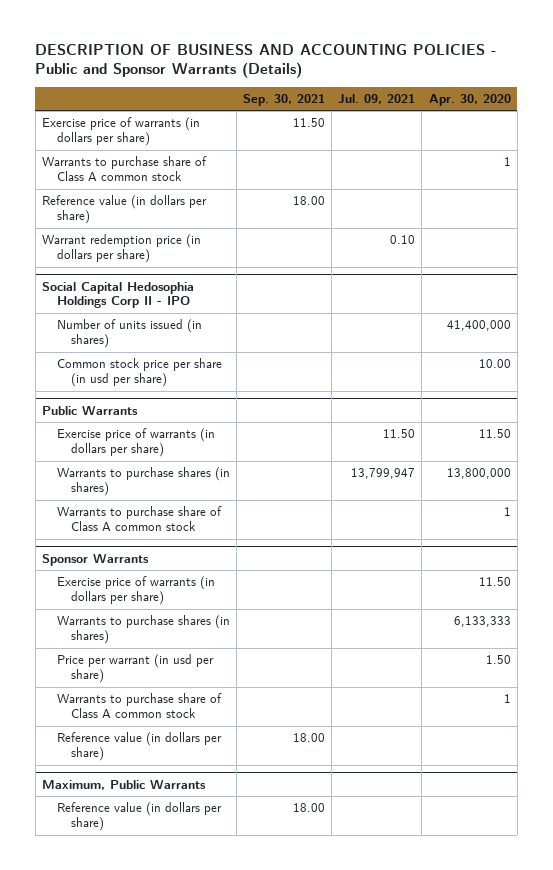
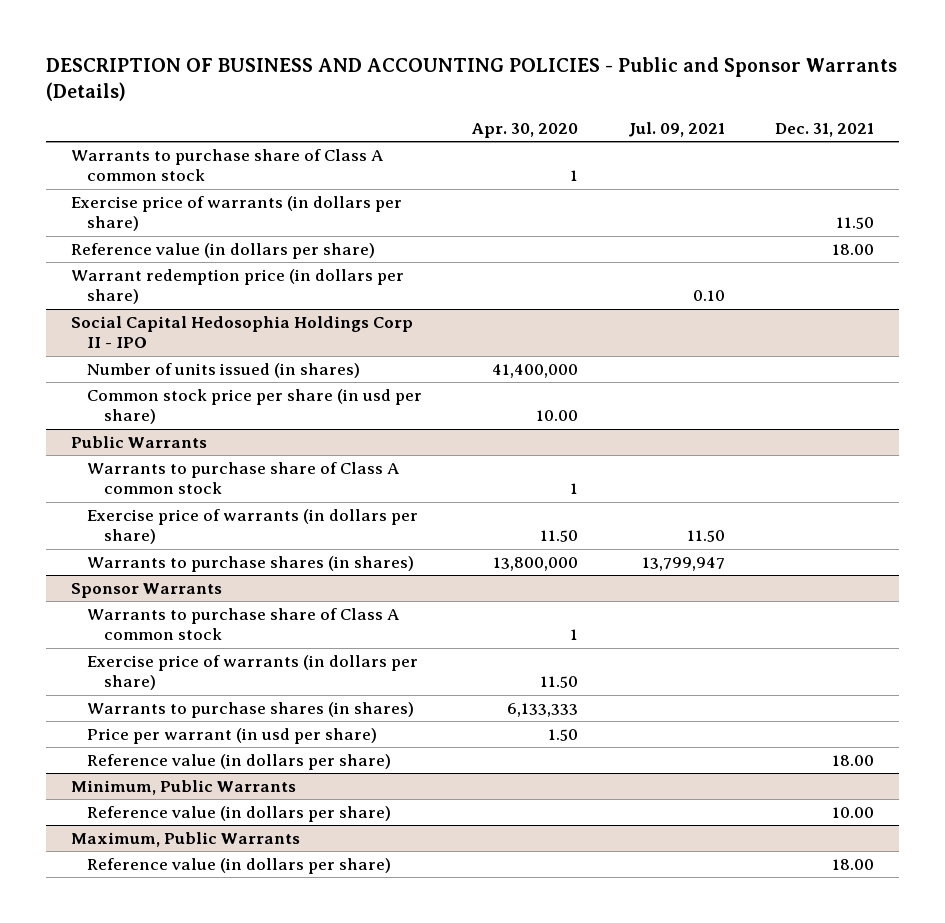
[243,93,326,106] Sep. 30, 2021 -> none
none -> [775,123,875,138] Dec. 31, 2021
[42,117,201,147] Exercise price of warrants (in dollars per share) -> [70,195,402,232] Exercise price of warrants (in dollars per share)
[56,506,222,532] Warrants to purchase share of Class A common stock -> [87,461,400,495] Warrants to purchase share of Class A common stock
[56,693,222,719] Warrants to purchase share of Class A common stock -> [87,607,400,641] Warrants to purchase share of Class A common stock
none -> [70,779,296,795] Minimum, Public Warrants
none -> [87,805,392,822] Reference value (in dollars per share)

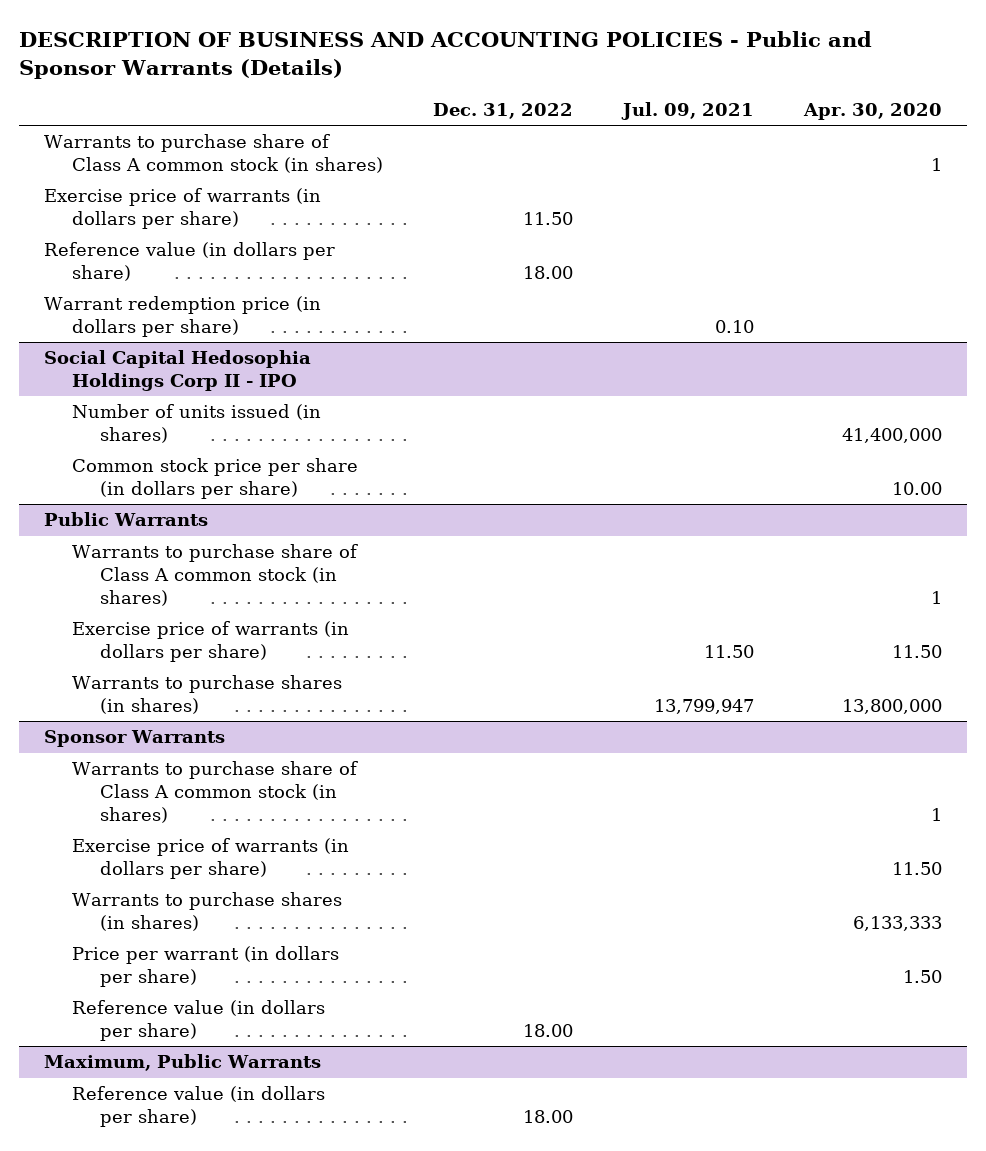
[775,123,875,138] Dec. 31, 2021 -> none
none -> [432,102,573,119] Dec. 31, 2022
[70,148,383,182] Warrants to purchase share of Class A common stock -> [44,134,383,174] Warrants to purchase share of Class A common stock (in shares)
[87,388,423,425] Common stock price per share (in usd per share) -> [71,458,358,500] Common stock price per share (in dollars per share)
[87,461,400,495] Warrants to purchase share of Class A common stock -> [71,544,358,606] Warrants to purchase share of Class A common stock (in shares)
[87,607,400,641] Warrants to purchase share of Class A common stock -> [71,761,358,823] Warrants to purchase share of Class A common stock (in shares)
[87,753,392,770] Reference value (in dollars per share) -> none
[70,779,296,795] Minimum, Public Warrants -> none
[87,727,378,744] Price per warrant (in usd per share) -> [71,946,339,988] Price per warrant (in dollars per share)

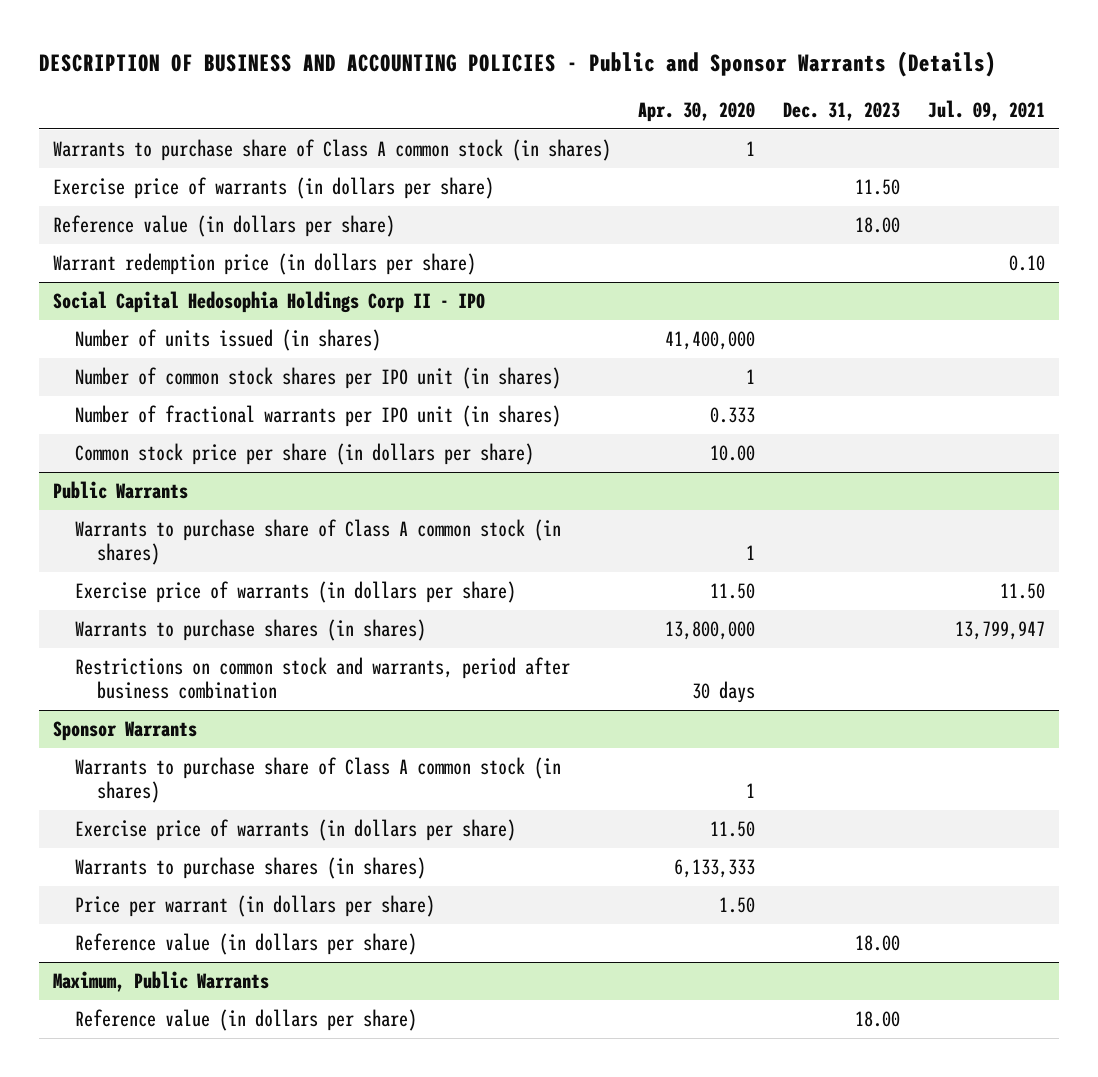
[432,102,573,119] Dec. 31, 2022 -> none
none -> [783,102,901,122] Dec. 31, 2023
none -> [74,366,561,389] Number of common stock shares per IPO unit (in shares)
none -> [74,404,561,427] Number of fractional warrants per IPO unit (in shares)
none -> [74,656,570,700] Restrictions on common stock and warrants, period after business combination

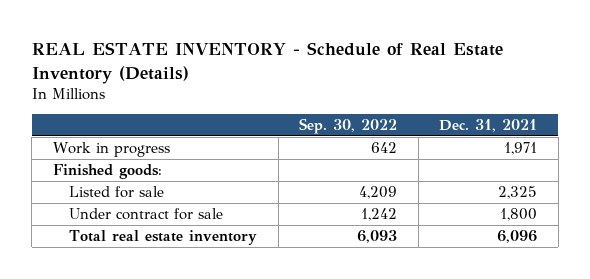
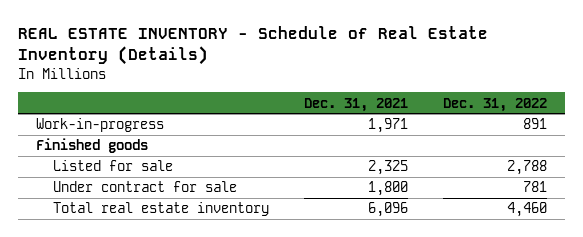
[299,118,398,135] Sep. 30, 2022 -> none
none -> [443,97,548,112] Dec. 31, 2022
[52,142,170,158] Work in progress -> [35,118,164,133] Work-in-progress
[52,164,162,180] Finished goods: -> [35,138,148,154] Finished goods

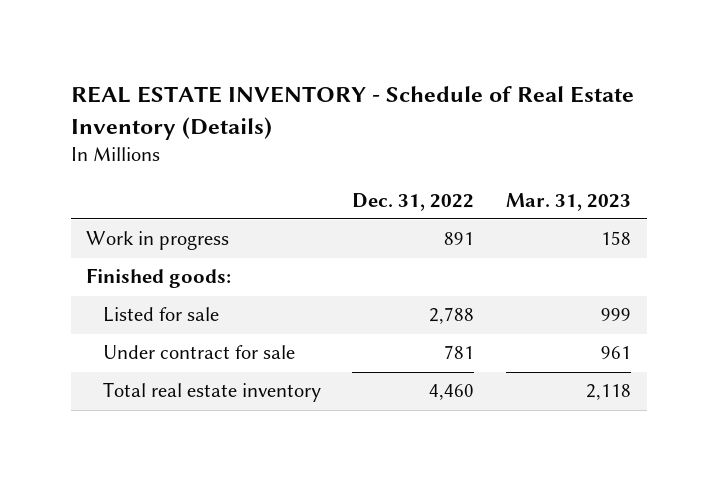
[304,97,409,112] Dec. 31, 2021 -> none
none -> [505,192,631,211] Mar. 31, 2023
[35,118,164,133] Work-in-progress -> [86,231,230,251] Work in progress
[35,138,148,154] Finished goods -> [86,268,232,289] Finished goods:

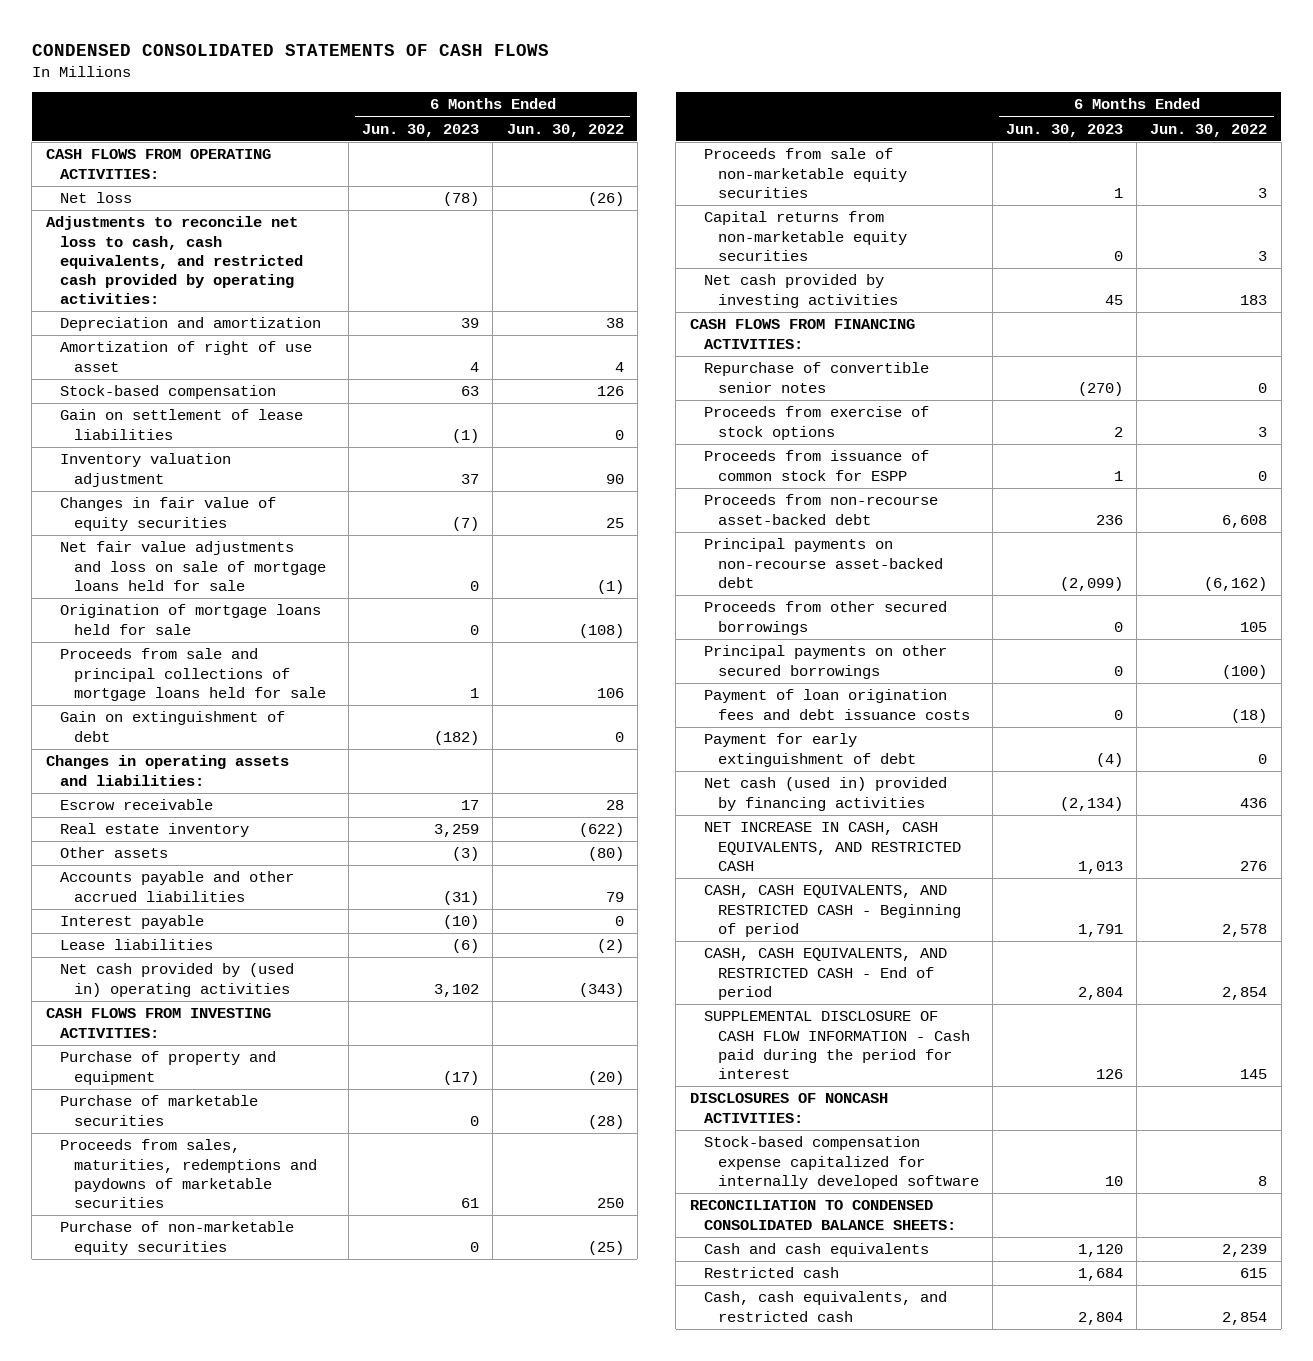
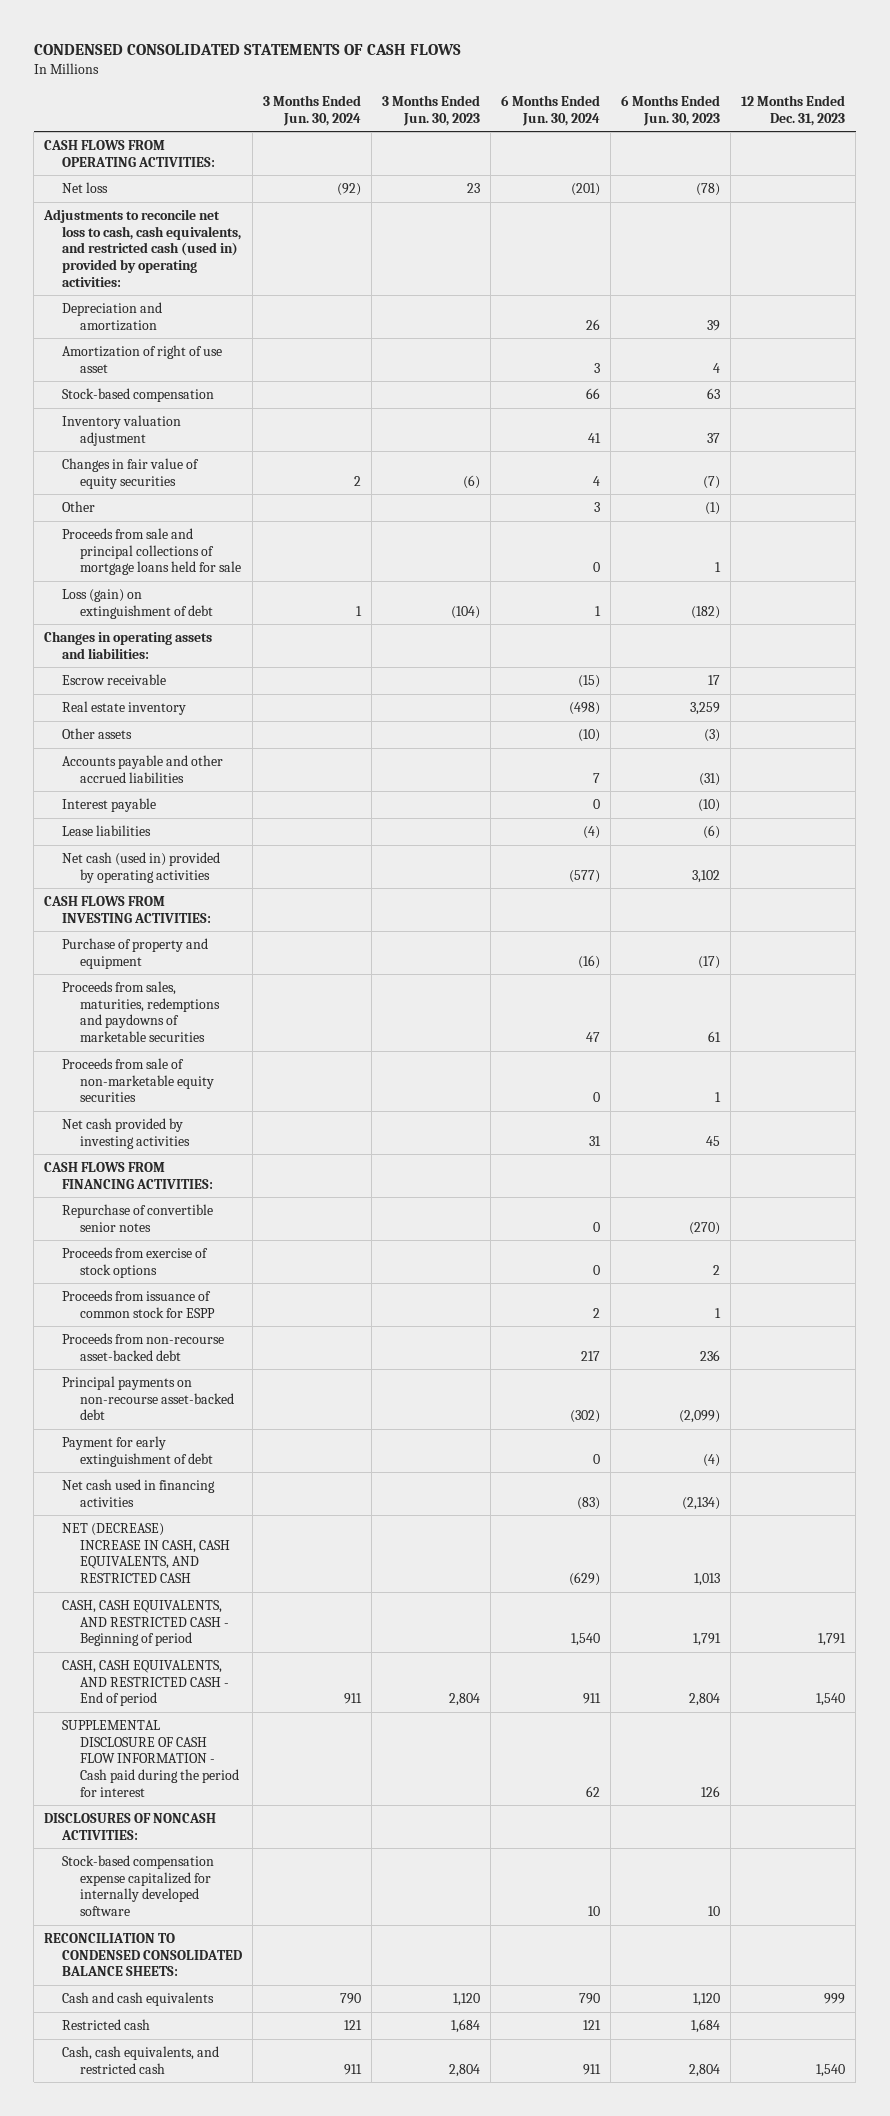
[506,123,624,137] Jun. 30, 2022 -> none
none -> [263,95,362,126] 3 Months Ended Jun. 30, 2024
none -> [382,95,481,126] 3 Months Ended Jun. 30, 2023
none -> [501,95,601,126] 6 Months Ended Jun. 30, 2024
none -> [741,95,846,126] 12 Months Ended Dec. 31, 2023
[45,216,303,305] Adjustments to reconcile net loss to cash, cash equivalents, and restricted cash provided by operating activities: -> [43,209,242,287] Adjustments to reconcile net loss to cash, cash equivalents, and restricted cash (used in) provided by operating activities:
[59,409,303,440] Gain on settlement of lease liabilities -> none
[59,541,326,591] Net fair value adjustments and loss on sale of mortgage loans held for sale -> none
[59,604,321,635] Origination of mortgage loans held for sale -> none
none -> [62,501,96,513] Other
[59,711,285,742] Gain on extinguishment of debt -> [62,589,214,619] Loss (gain) on extinguishment of debt
[59,963,294,997] Net cash provided by (used in) operating activities -> [62,852,221,883] Net cash (used in) provided by operating activities
[59,1095,258,1126] Purchase of marketable securities -> none
[59,1221,294,1255] Purchase of non-marketable equity securities -> none
[703,211,907,261] Capital returns from non-marketable equity securities -> none
[703,601,947,635] Proceeds from other secured borrowings -> none
[703,645,947,679] Principal payments on other secured borrowings -> none
[703,689,970,720] Payment of loan origination fees and debt issuance costs -> none
[703,777,947,811] Net cash (used in) provided by financing activities -> [62,1479,216,1507] Net cash used in financing activities
[703,822,961,871] NET INCREASE IN CASH, CASH EQUIVALENTS, AND RESTRICTED CASH -> [62,1523,231,1584] NET (DECREASE) INCREASE IN CASH, CASH EQUIVALENTS, AND RESTRICTED CASH

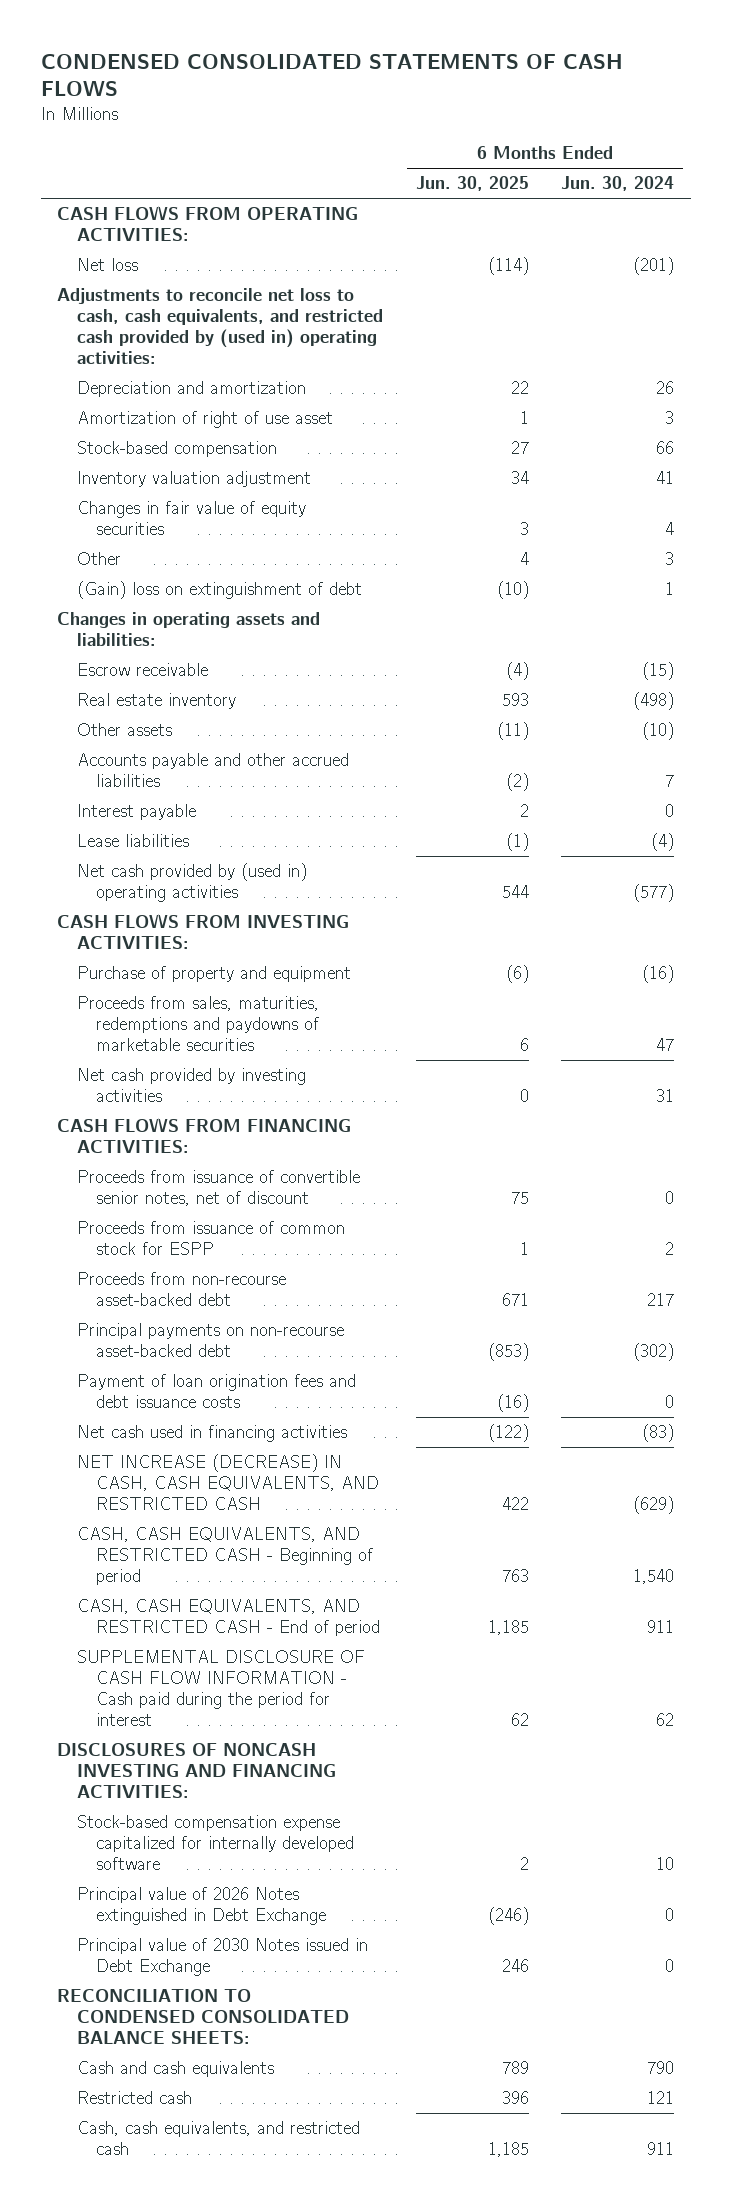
[263,95,362,126] 3 Months Ended Jun. 30, 2024 -> none
[382,95,481,126] 3 Months Ended Jun. 30, 2023 -> none
[621,95,721,126] 6 Months Ended Jun. 30, 2023 -> none
[741,95,846,126] 12 Months Ended Dec. 31, 2023 -> none
none -> [415,176,529,192] Jun. 30, 2025
[43,209,242,287] Adjustments to reconcile net loss to cash, cash equivalents, and restricted cash (used in) provided by operating activities: -> [57,288,383,364] Adjustments to reconcile net loss to cash, cash equivalents, and restricted cash provided by (used in) operating activities:
[62,528,242,576] Proceeds from sale and principal collections of mortgage loans held for sale -> none
[62,589,214,619] Loss (gain) on extinguishment of debt -> [76,581,362,600] (Gain) loss on extinguishment of debt
[62,852,221,883] Net cash (used in) provided by operating activities -> [76,863,307,903] Net cash provided by (used in) operating activities
[62,1058,215,1103] Proceeds from sale of non-marketable equity securities -> none
[62,1204,214,1232] Repurchase of convertible senior notes -> none
[62,1247,209,1278] Proceeds from exercise of stock options -> none
none -> [76,1170,360,1207] Proceeds from issuance of convertible senior notes, net of discount
[62,1436,214,1467] Payment for early extinguishment of debt -> none
none -> [76,1374,356,1409] Payment of loan origination fees and debt issuance costs
[62,1523,231,1584] NET (DECREASE) INCREASE IN CASH, CASH EQUIVALENTS, AND RESTRICTED CASH -> [76,1454,380,1510] NET INCREASE (DECREASE) IN CASH, CASH EQUIVALENTS, AND RESTRICTED CASH
[44,1813,217,1840] DISCLOSURES OF NONCASH ACTIVITIES: -> [57,1743,336,1798] DISCLOSURES OF NONCASH INVESTING AND FINANCING ACTIVITIES:
none -> [76,1887,327,1926] Principal value of 2026 Notes extinguished in Debt Exchange
none -> [76,1938,368,1977] Principal value of 2030 Notes issued in Debt Exchange

